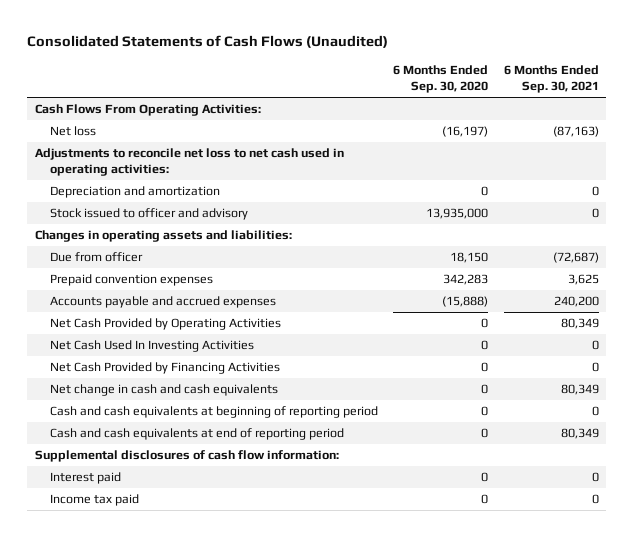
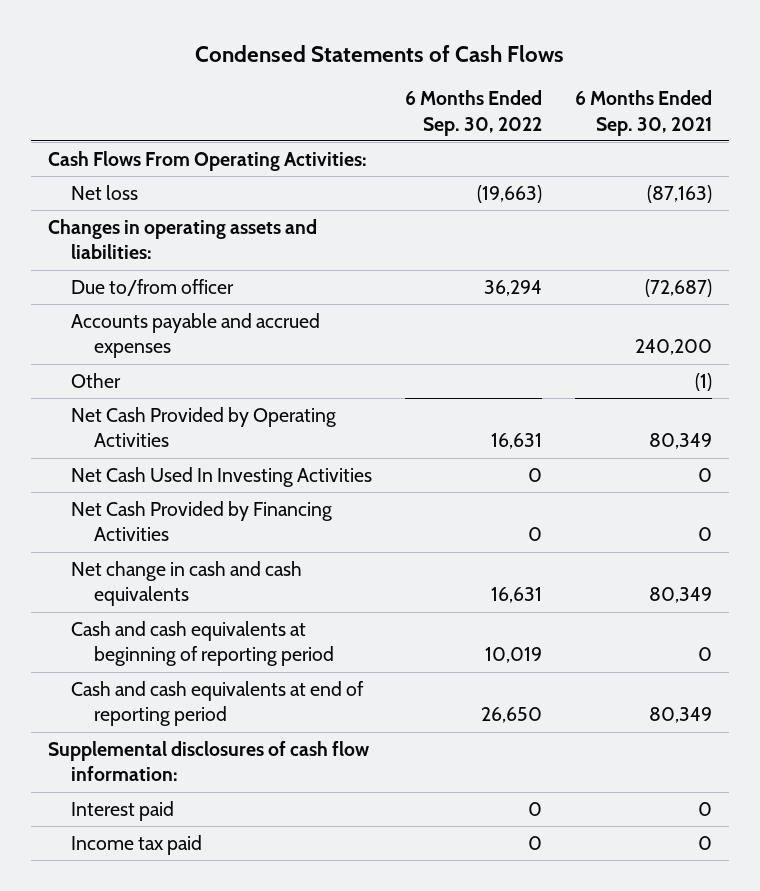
[26,35,388,49] Consolidated Statements of Cash Flows (Unaudited) -> [194,44,564,62] Condensed Statements of Cash Flows
[393,65,489,93] 6 Months Ended Sep. 30, 2020 -> none
none -> [404,90,542,136] 6 Months Ended Sep. 30, 2022
[34,148,344,176] Adjustments to reconcile net loss to net cash used in operating activities: -> none
[50,186,221,199] Depreciation and amortization -> none
[50,208,249,221] Stock issued to officer and advisory -> none
[50,274,214,287] Prepaid convention expenses -> none
[50,252,144,263] Due from officer -> [70,279,234,297] Due to/from officer
none -> [70,373,121,389] Other

